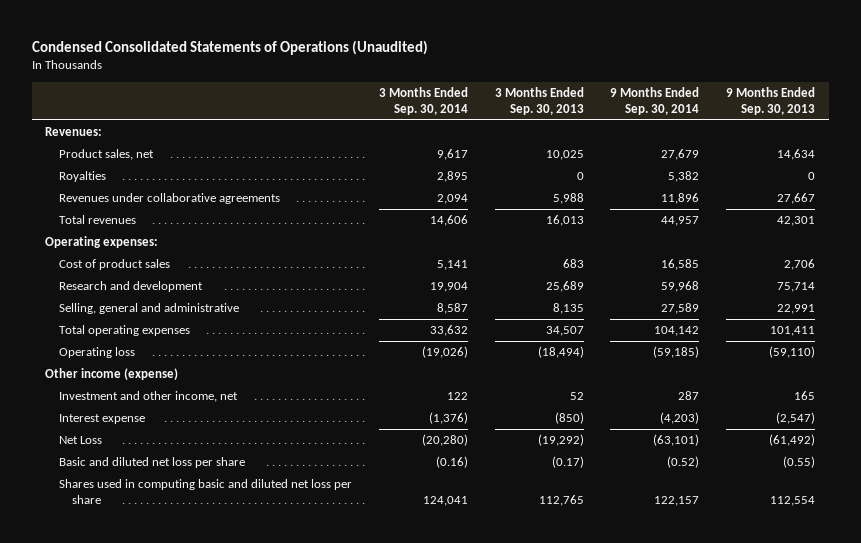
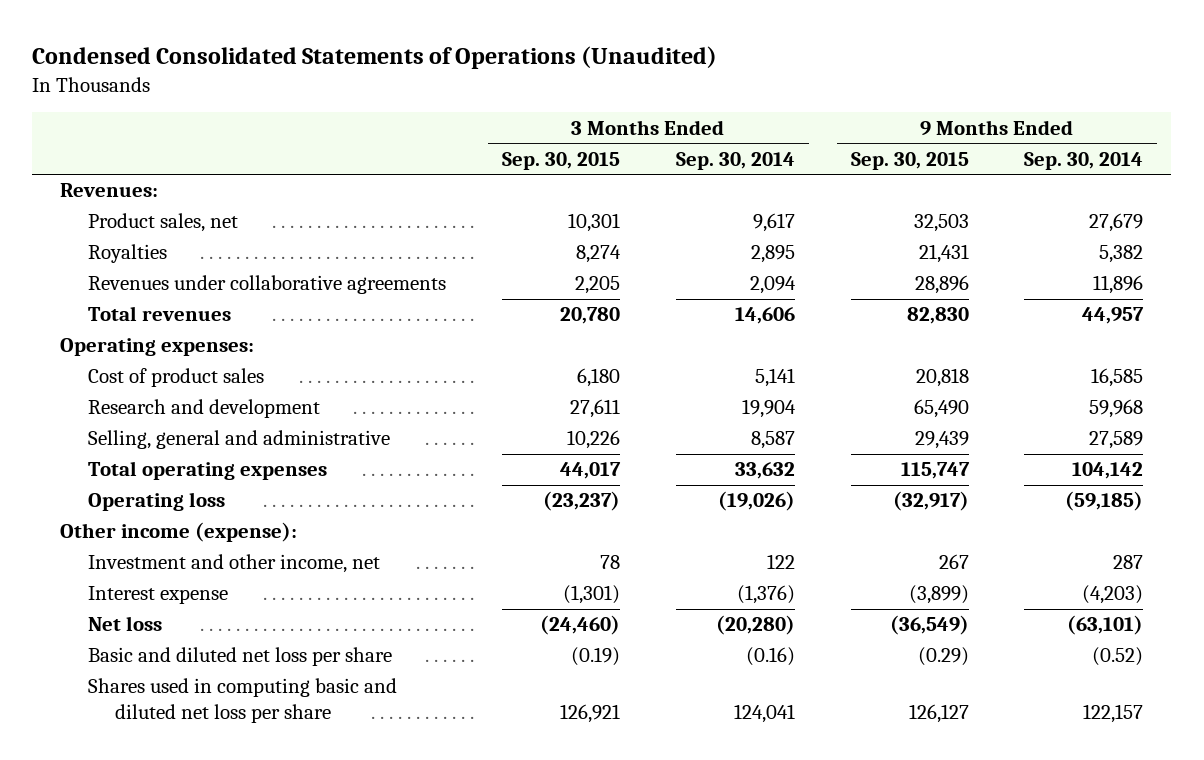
[494,86,584,116] 3 Months Ended Sep. 30, 2013 -> none
[726,86,816,116] 9 Months Ended Sep. 30, 2013 -> none
none -> [501,151,620,170] Sep. 30, 2015
none -> [850,151,969,170] Sep. 30, 2015
[45,368,179,381] Other income (expense) -> [60,522,298,543] Other income (expense):
[58,436,102,445] Net Loss -> [87,616,162,632] Net loss

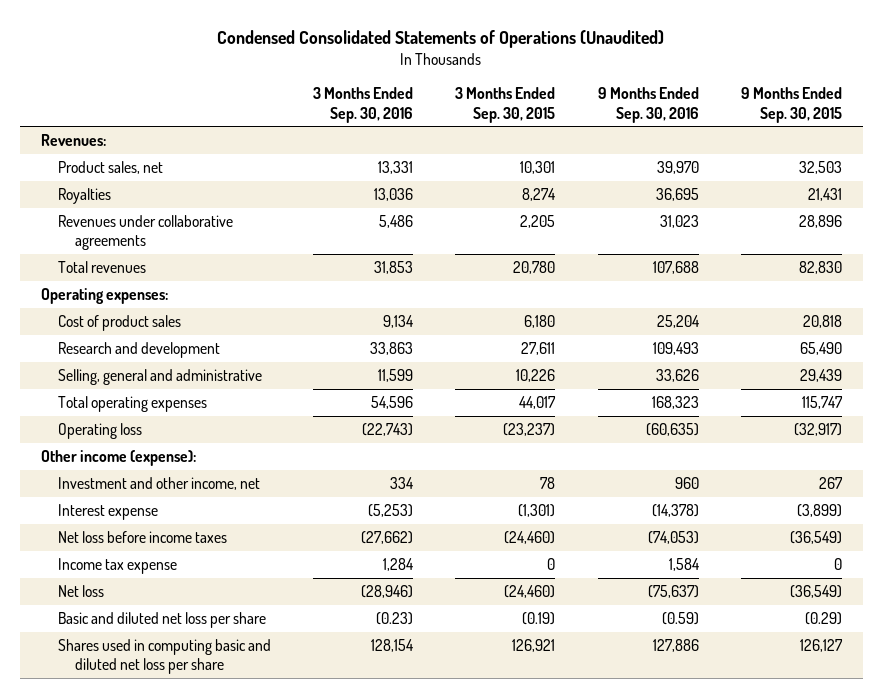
[675,151,795,170] Sep. 30, 2014 -> none
[1024,151,1144,170] Sep. 30, 2014 -> none
none -> [313,87,414,123] 3 Months Ended Sep. 30, 2016
none -> [597,87,699,123] 9 Months Ended Sep. 30, 2016
none -> [57,530,227,543] Net loss before income taxes
none -> [57,557,177,574] Income tax expense

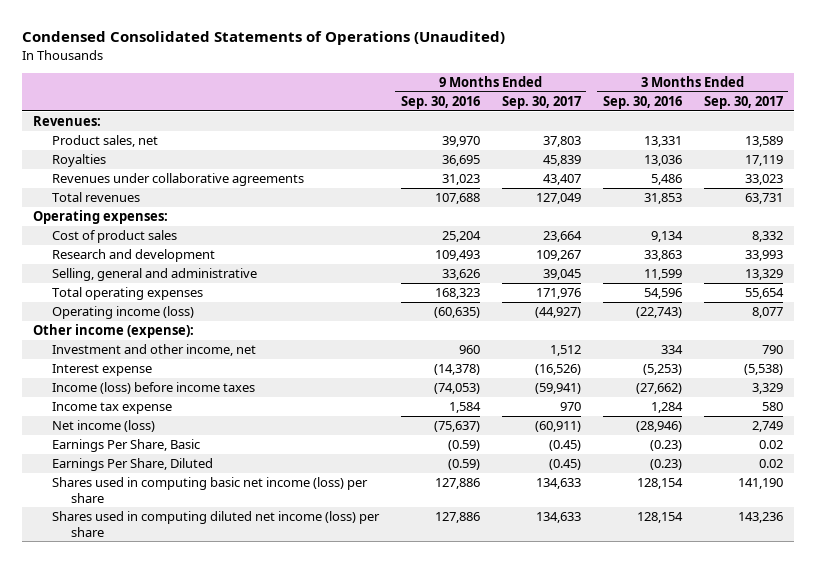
[455,87,556,123] 3 Months Ended Sep. 30, 2015 -> none
[740,87,842,123] 9 Months Ended Sep. 30, 2015 -> none
none -> [501,96,581,110] Sep. 30, 2017
none -> [703,96,783,110] Sep. 30, 2017
[57,422,142,439] Operating loss -> [51,306,194,320] Operating income (loss)
[57,530,227,543] Net loss before income taxes -> [51,382,255,395] Income (loss) before income taxes
[57,584,104,597] Net loss -> [51,420,155,433] Net income (loss)
[57,611,266,628] Basic and diluted net loss per share -> [51,439,200,453] Earnings Per Share, Basic
none -> [51,458,213,472] Earnings Per Share, Diluted
[57,638,271,675] Shares used in computing basic and diluted net loss per share -> [51,477,368,503] Shares used in computing basic net income (loss) per share
none -> [51,511,380,537] Shares used in computing diluted net income (loss) per share

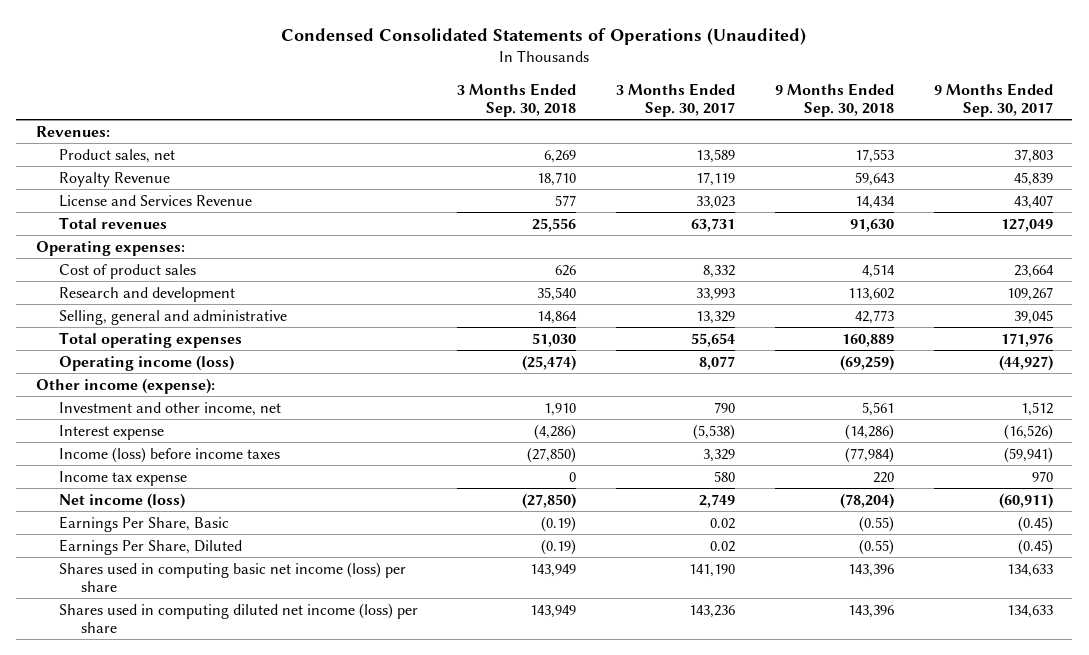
[400,96,480,110] Sep. 30, 2016 -> none
[602,96,682,110] Sep. 30, 2016 -> none
none -> [457,82,577,118] 3 Months Ended Sep. 30, 2018
none -> [774,82,894,118] 9 Months Ended Sep. 30, 2018
[51,154,106,168] Royalties -> [58,171,170,187] Royalty Revenue
[51,173,304,187] Revenues under collaborative agreements -> [58,194,252,207] License and Services Revenue

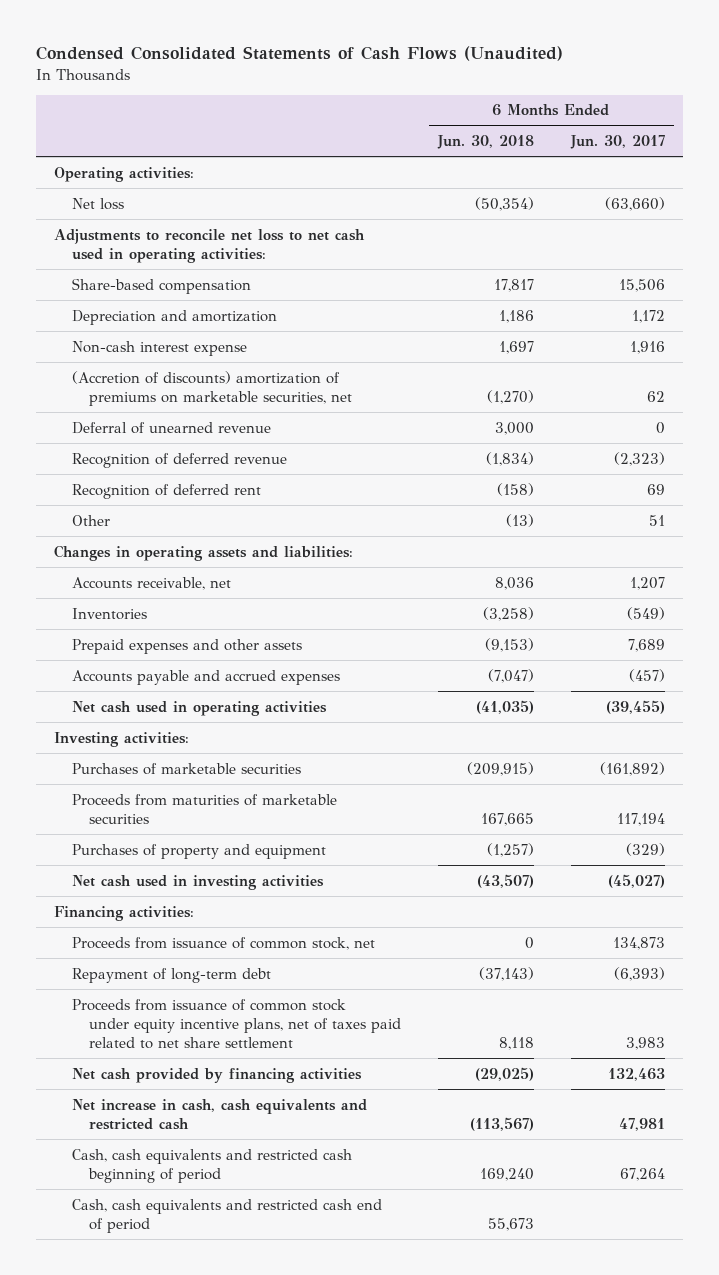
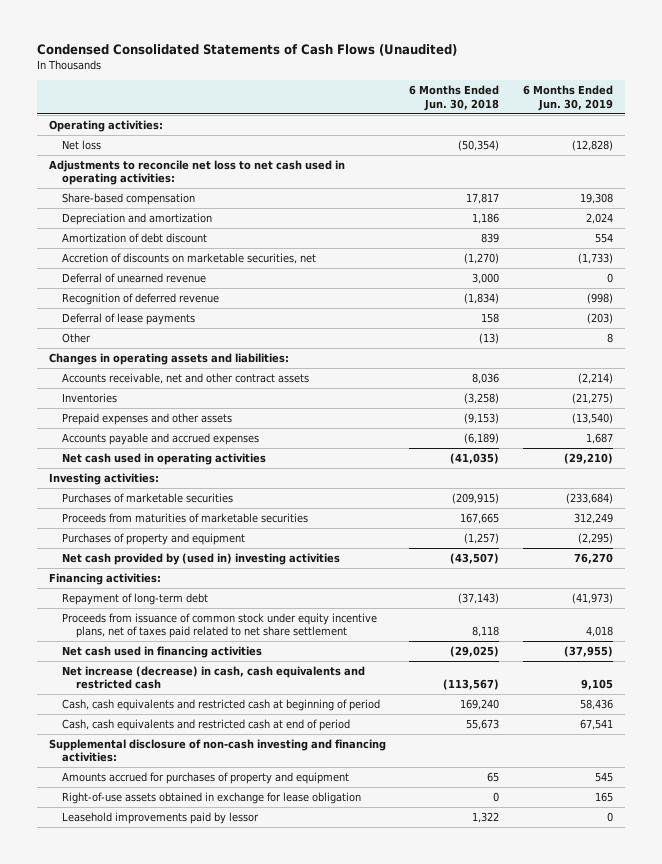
[569,135,665,150] Jun. 30, 2017 -> none
none -> [522,85,613,111] 6 Months Ended Jun. 30, 2019
[71,340,247,356] Non-cash interest expense -> none
none -> [62,232,208,243] Amortization of debt discount
[71,370,352,406] (Accretion of discounts) amortization of premiums on marketable securities, net -> [62,252,317,264] Accretion of discounts on marketable securities, net
[71,483,261,499] Recognition of deferred rent -> none
none -> [62,312,196,325] Deferral of lease payments
[71,576,231,590] Accounts receivable, net -> [62,372,310,384] Accounts receivable, net and other contract assets
[487,668,534,683] (7,047) -> [464,432,500,444] (6,189)
[71,874,324,890] Net cash used in investing activities -> [62,552,341,565] Net cash provided by (used in) investing activities
[71,936,375,950] Proceeds from issuance of common stock, net -> none
[71,1067,362,1083] Net cash provided by financing activities -> [62,645,263,658] Net cash used in financing activities
[71,1098,367,1130] Net increase in cash, cash equivalents and restricted cash -> [62,665,366,690] Net increase (decrease) in cash, cash equivalents and restricted cash
[71,1148,352,1183] Cash, cash equivalents and restricted cash beginning of period -> [62,698,381,711] Cash, cash equivalents and restricted cash at beginning of period
[71,1198,382,1233] Cash, cash equivalents and restricted cash end of period -> [62,718,351,731] Cash, cash equivalents and restricted cash at end of period
none -> [48,738,386,763] Supplemental disclosure of non-cash investing and financing activities:
none -> [62,771,350,784] Amounts accrued for purchases of property and equipment
none -> [62,791,362,804] Right-of-use assets obtained in exchange for lease obligation
none -> [62,811,260,824] Leasehold improvements paid by lessor

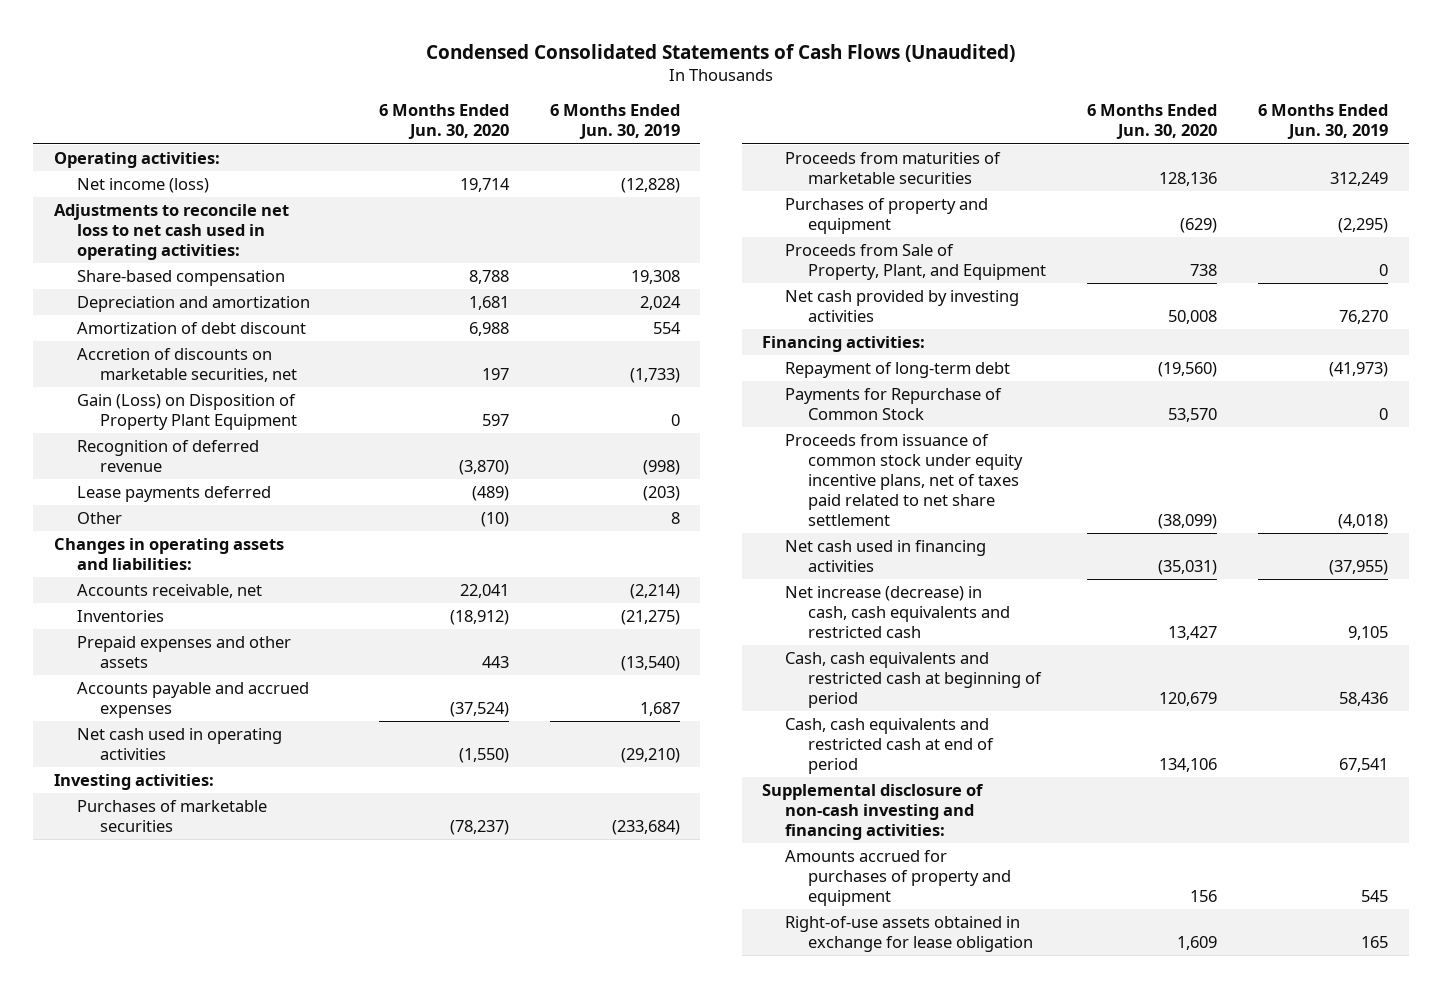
[409,85,500,111] 6 Months Ended Jun. 30, 2018 -> none
none -> [378,104,509,140] 6 Months Ended Jun. 30, 2020
[62,139,102,150] Net loss -> [76,178,209,194] Net income (loss)
[62,272,207,283] Deferral of unearned revenue -> none
none -> [76,394,297,430] Gain (Loss) on Disposition of Property Plant Equipment
[62,312,196,325] Deferral of lease payments -> [76,486,271,503] Lease payments deferred
[62,372,310,384] Accounts receivable, net and other contract assets -> [76,584,262,599] Accounts receivable, net
none -> [785,244,1047,280] Proceeds from Sale of Property, Plant, and Equipment
[62,552,341,565] Net cash provided by (used in) investing activities -> [785,290,1020,322] Net cash provided by investing activities
none -> [785,388,1003,420] Payments for Repurchase of Common Stock
[585,626,613,638] 4,018 -> [1338,513,1389,529] (4,018)
[62,811,260,824] Leasehold improvements paid by lessor -> none

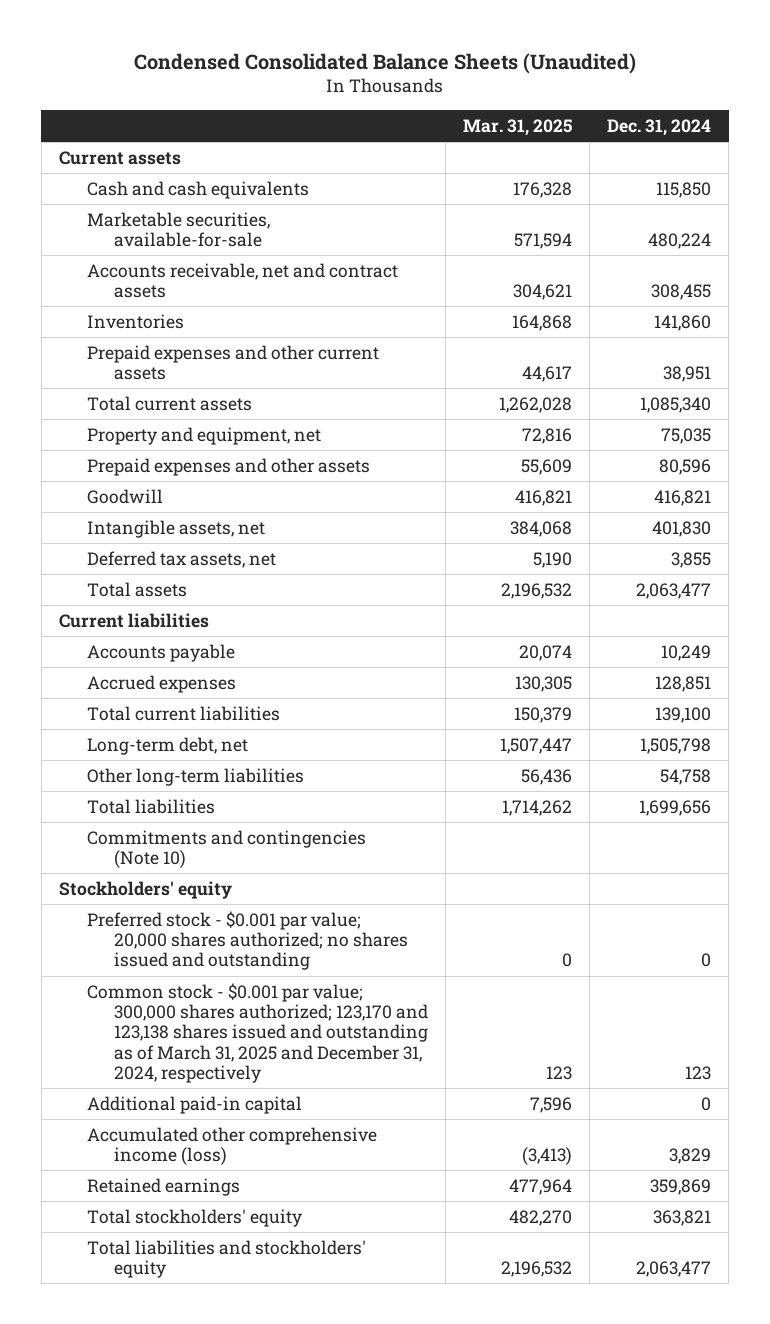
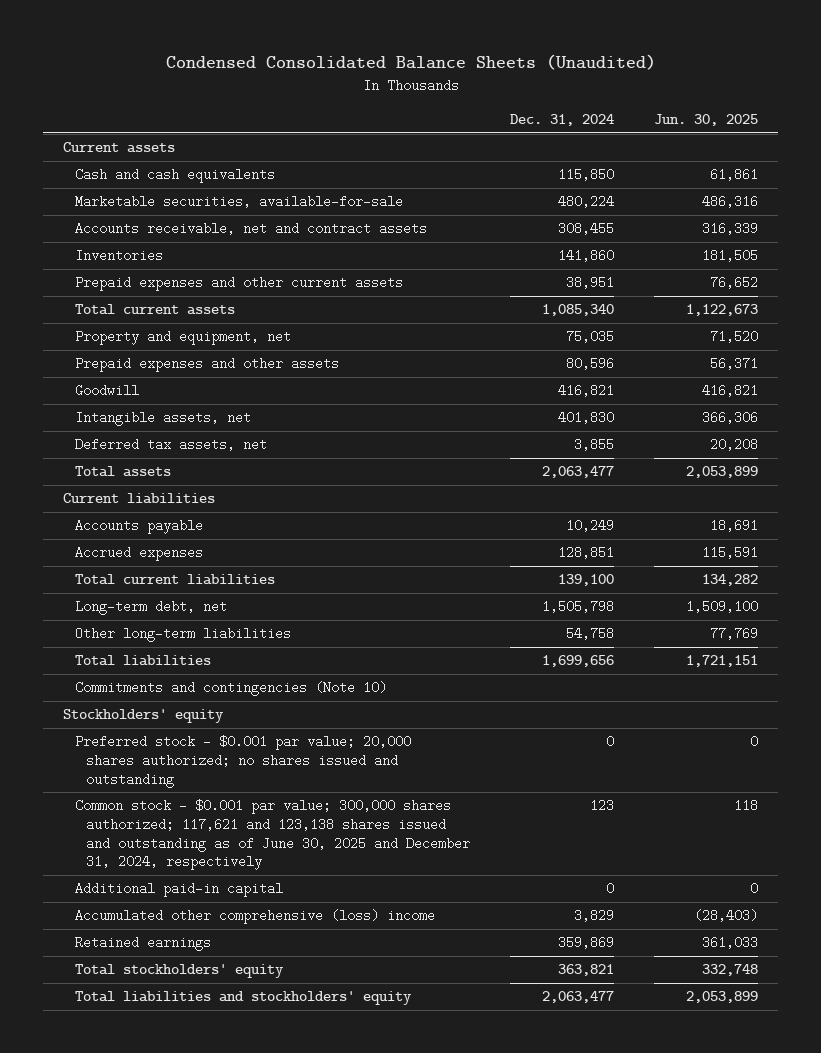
[463,118,573,136] Mar. 31, 2025 -> none
none -> [653,114,758,127] Jun. 30, 2025
[86,982,429,1083] Common stock - $0.001 par value; 300,000 shares authorized; 123,170 and 123,138 shares issued and outstanding as of March 31, 2025 and December 31, 2024, respectively -> [74,799,471,871] Common stock - $0.001 par value; 300,000 shares authorized; 117,621 and 123,138 shares issued and outstanding as of June 30, 2025 and December 31, 2024, respectively
[86,1126,377,1166] Accumulated other comprehensive income (loss) -> [74,909,435,925] Accumulated other comprehensive (loss) income

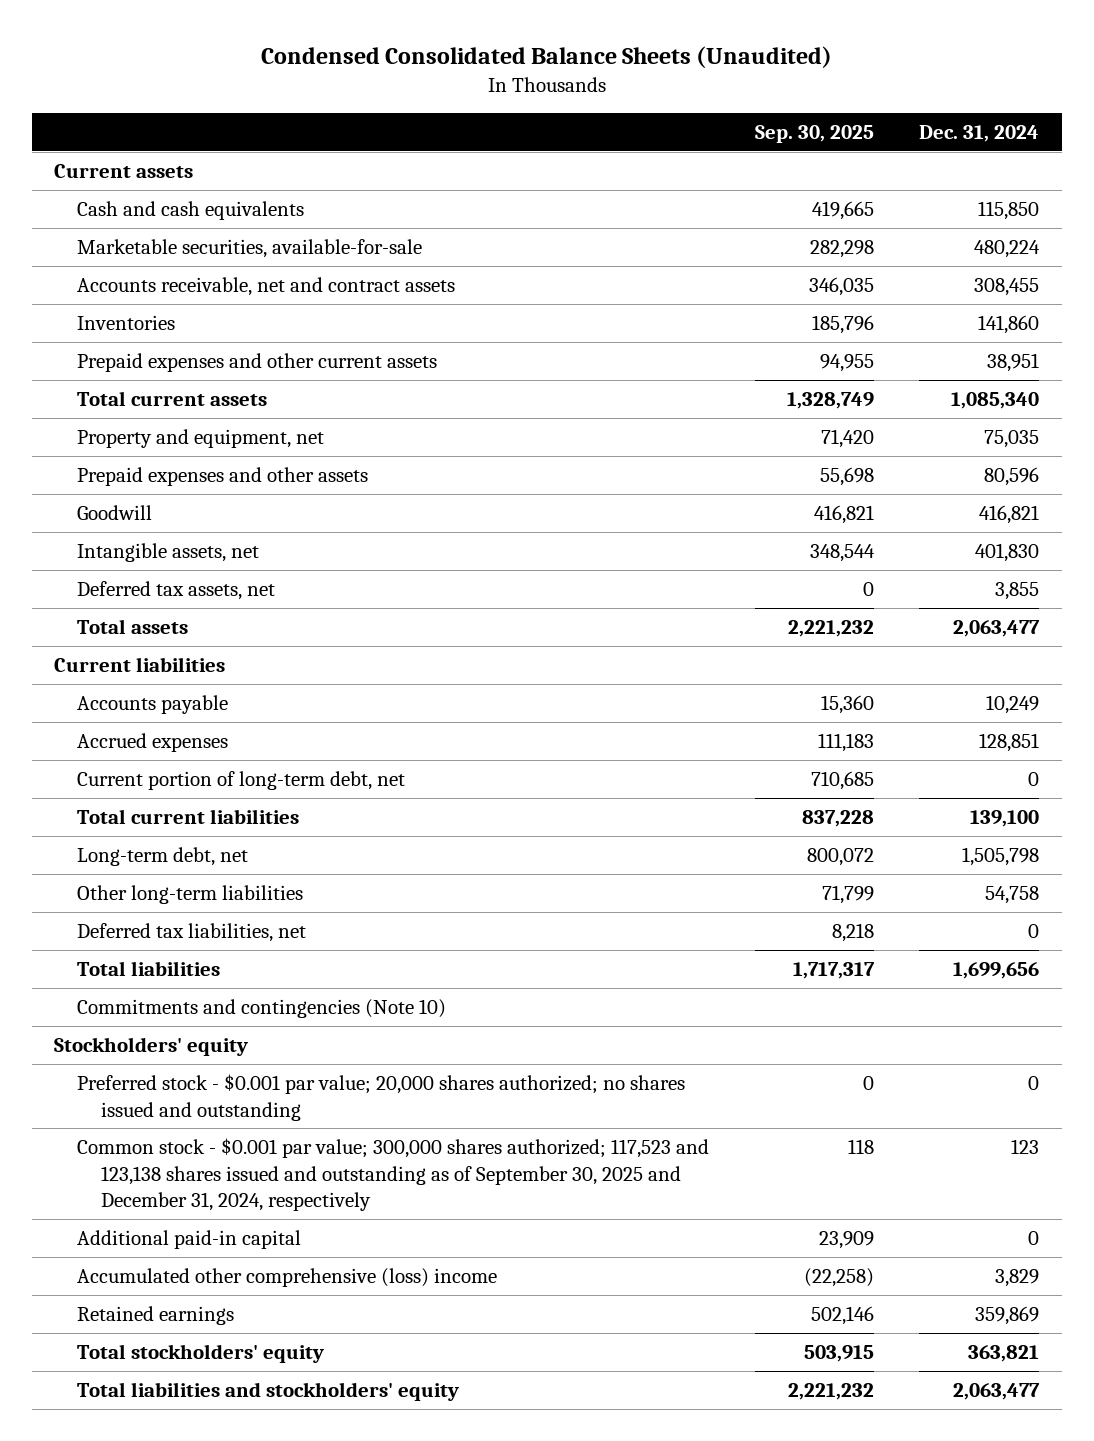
[653,114,758,127] Jun. 30, 2025 -> none
none -> [754,125,874,144] Sep. 30, 2025
none -> [77,770,406,790] Current portion of long-term debt, net
none -> [77,922,307,942] Deferred tax liabilities, net
[74,799,471,871] Common stock - $0.001 par value; 300,000 shares authorized; 117,621 and 123,138 shares issued and outstanding as of June 30, 2025 and December 31, 2024, respectively -> [77,1137,710,1212] Common stock - $0.001 par value; 300,000 shares authorized; 117,523 and 123,138 shares issued and outstanding as of September 30, 2025 and December 31, 2024, respectively

